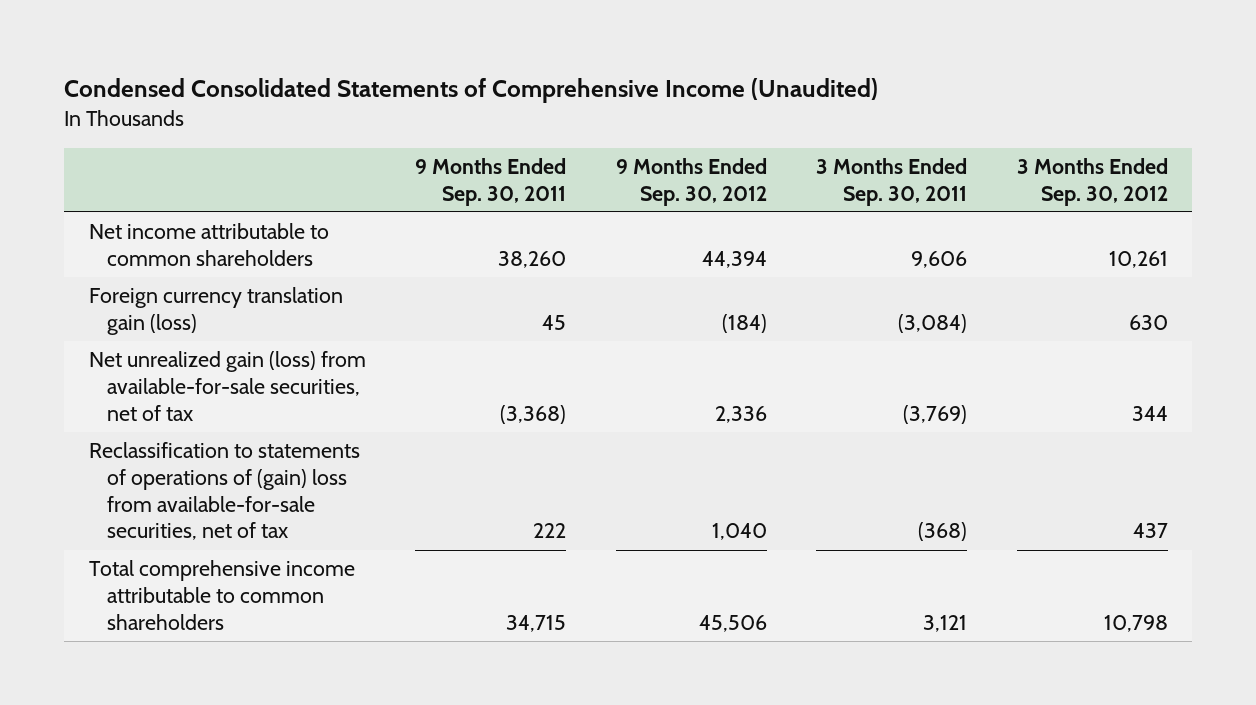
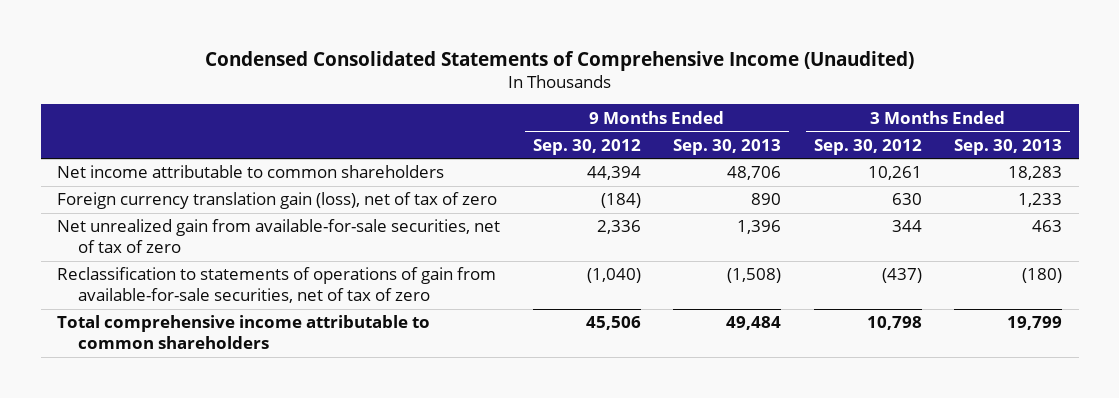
[415,157,567,206] 9 Months Ended Sep. 30, 2011 -> none
[816,157,968,206] 3 Months Ended Sep. 30, 2011 -> none
none -> [673,138,782,155] Sep. 30, 2013
none -> [954,138,1063,155] Sep. 30, 2013
[88,287,343,335] Foreign currency translation gain (loss) -> [57,192,498,210] Foreign currency translation gain (loss), net of tax of zero
[88,351,366,421] Net unrealized gain (loss) from available-for-sale securities, net of tax -> [57,219,501,254] Net unrealized gain from available-for-sale securities, net of tax of zero
[88,442,360,541] Reclassification to statements of operations of (gain) loss from available-for-sale securities, net of tax -> [57,267,497,304] Reclassification to statements of operations of gain from available-for-sale securities, net of tax of zero
[711,523,767,541] 1,040 -> [586,268,641,284] (1,040)
[1132,523,1168,539] 437 -> [881,268,922,284] (437)

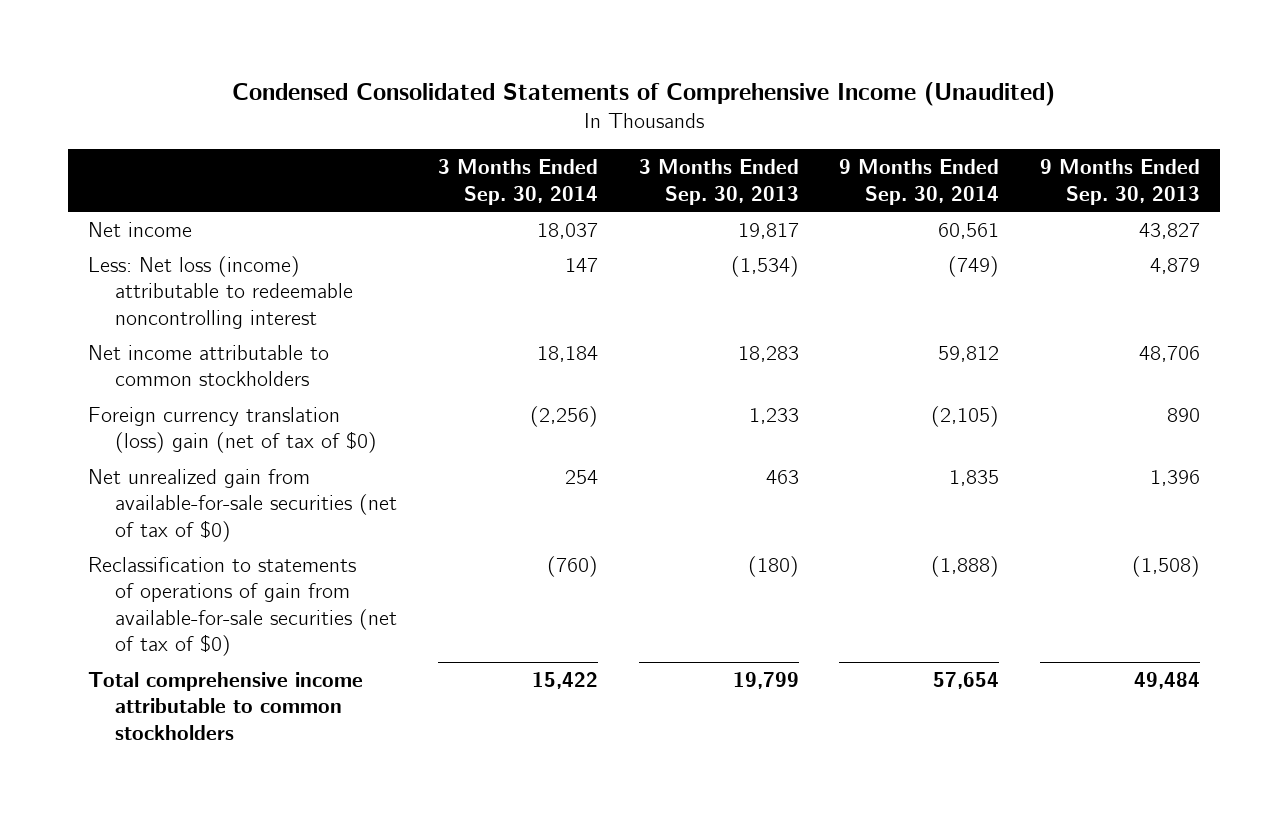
[532,138,641,155] Sep. 30, 2012 -> none
[813,138,922,155] Sep. 30, 2012 -> none
none -> [438,159,599,205] 3 Months Ended Sep. 30, 2014
none -> [839,159,1000,205] 9 Months Ended Sep. 30, 2014
none -> [87,221,192,237] Net income
none -> [87,255,354,329] Less: Net loss (income) attributable to redeemable noncontrolling interest
[57,165,445,179] Net income attributable to common shareholders -> [87,344,329,387] Net income attributable to common stockholders
[57,192,498,210] Foreign currency translation gain (loss), net of tax of zero -> [87,406,378,454] Foreign currency translation (loss) gain (net of tax of $0)
[57,219,501,254] Net unrealized gain from available-for-sale securities, net of tax of zero -> [87,468,398,542] Net unrealized gain from available-for-sale securities (net of tax of $0)
[57,267,497,304] Reclassification to statements of operations of gain from available-for-sale securities, net of tax of zero -> [87,556,398,657] Reclassification to statements of operations of gain from available-for-sale securities (net of tax of $0)
[57,315,431,350] Total comprehensive income attributable to common shareholders -> [87,671,363,740] Total comprehensive income attributable to common stockholders

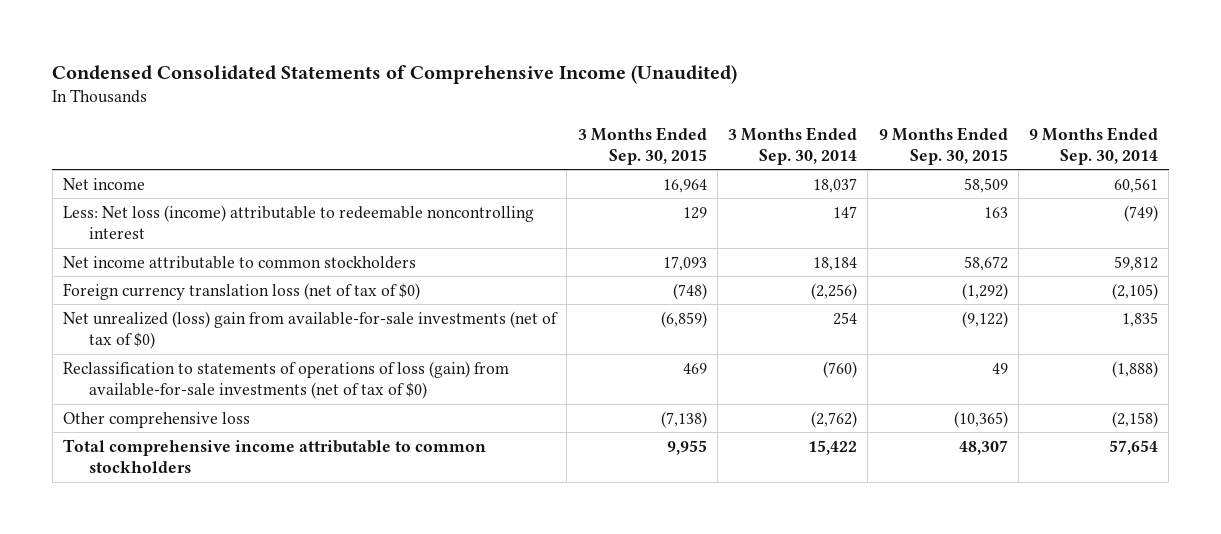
[638,159,799,205] 3 Months Ended Sep. 30, 2013 -> none
[1039,159,1200,205] 9 Months Ended Sep. 30, 2013 -> none
none -> [577,126,707,165] 3 Months Ended Sep. 30, 2015
none -> [878,126,1008,165] 9 Months Ended Sep. 30, 2015
[87,406,378,454] Foreign currency translation (loss) gain (net of tax of $0) -> [63,282,421,300] Foreign currency translation loss (net of tax of $0)
[87,468,398,542] Net unrealized gain from available-for-sale securities (net of tax of $0) -> [63,310,559,350] Net unrealized (loss) gain from available-for-sale investments (net of tax of $0)
[87,556,398,657] Reclassification to statements of operations of gain from available-for-sale securities (net of tax of $0) -> [63,360,510,400] Reclassification to statements of operations of loss (gain) from available-for-sale investments (net of tax of $0)
none -> [63,411,251,428] Other comprehensive loss

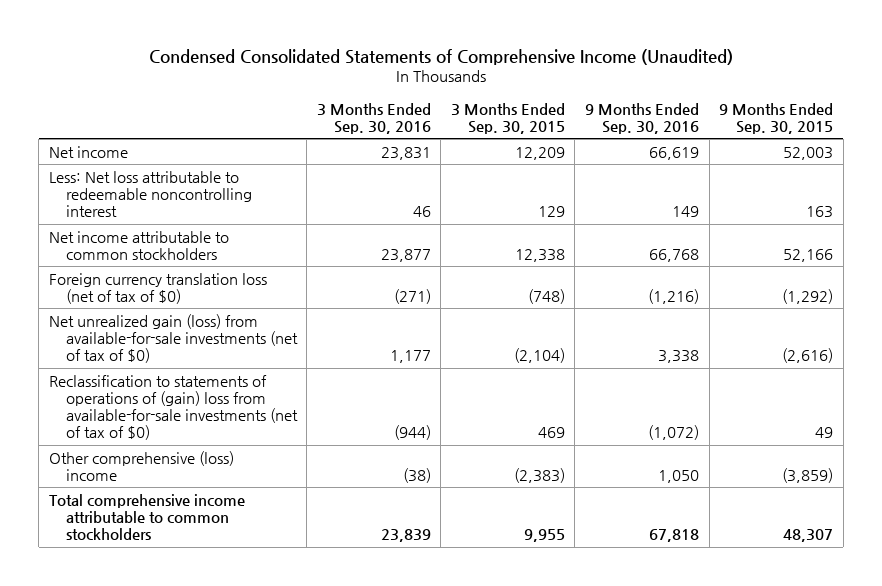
[728,126,858,165] 3 Months Ended Sep. 30, 2014 -> none
[1029,126,1159,165] 9 Months Ended Sep. 30, 2014 -> none
none -> [316,102,431,134] 3 Months Ended Sep. 30, 2016
none -> [584,102,699,134] 9 Months Ended Sep. 30, 2016
[662,178,707,193] 16,964 -> [514,146,565,160] 12,209
[963,177,1008,193] 58,509 -> [783,146,834,160] 52,003
[63,204,535,240] Less: Net loss (income) attributable to redeemable noncontrolling interest -> [48,170,252,218] Less: Net loss attributable to redeemable noncontrolling interest
[662,255,707,271] 17,093 -> [514,248,565,262] 12,338
[963,255,1008,271] 58,672 -> [783,248,834,262] 52,166
[63,310,559,350] Net unrealized (loss) gain from available-for-sale investments (net of tax of $0) -> [48,313,298,364] Net unrealized gain (loss) from available-for-sale investments (net of tax of $0)
[660,310,707,328] (6,859) -> [513,348,565,364] (2,104)
[961,310,1008,328] (9,122) -> [782,348,834,364] (2,616)
[63,360,510,400] Reclassification to statements of operations of loss (gain) from available-for-sale investments (net of tax of $0) -> [48,374,298,441] Reclassification to statements of operations of (gain) loss from available-for-sale investments (net of tax of $0)
[63,411,251,428] Other comprehensive loss -> [48,450,234,481] Other comprehensive (loss) income
[660,410,707,428] (7,138) -> [513,467,565,483] (2,383)
[953,410,1008,428] (10,365) -> [782,467,834,483] (3,859)

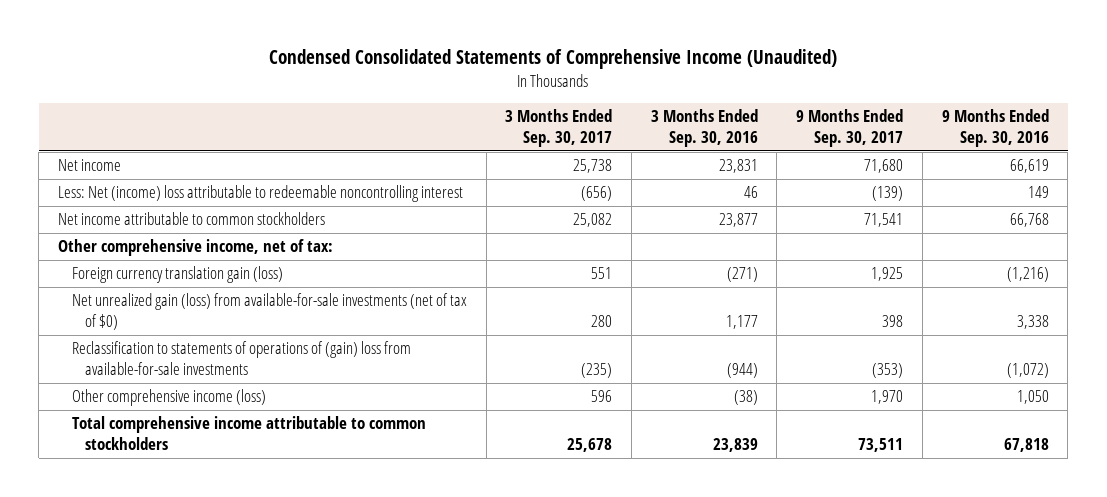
[450,102,565,134] 3 Months Ended Sep. 30, 2015 -> none
[719,102,834,134] 9 Months Ended Sep. 30, 2015 -> none
none -> [505,109,613,148] 3 Months Ended Sep. 30, 2017
none -> [796,109,904,148] 9 Months Ended Sep. 30, 2017
[48,170,252,218] Less: Net loss attributable to redeemable noncontrolling interest -> [58,185,464,203] Less: Net (income) loss attributable to redeemable noncontrolling interest
none -> [58,239,334,257] Other comprehensive income, net of tax:
[48,272,267,304] Foreign currency translation loss (net of tax of $0) -> [71,266,283,284] Foreign currency translation gain (loss)
[48,374,298,441] Reclassification to statements of operations of (gain) loss from available-for-sale investments (net of tax of $0) -> [71,341,411,376] Reclassification to statements of operations of (gain) loss from available-for-sale investments
[48,450,234,481] Other comprehensive (loss) income -> [71,389,266,407] Other comprehensive income (loss)

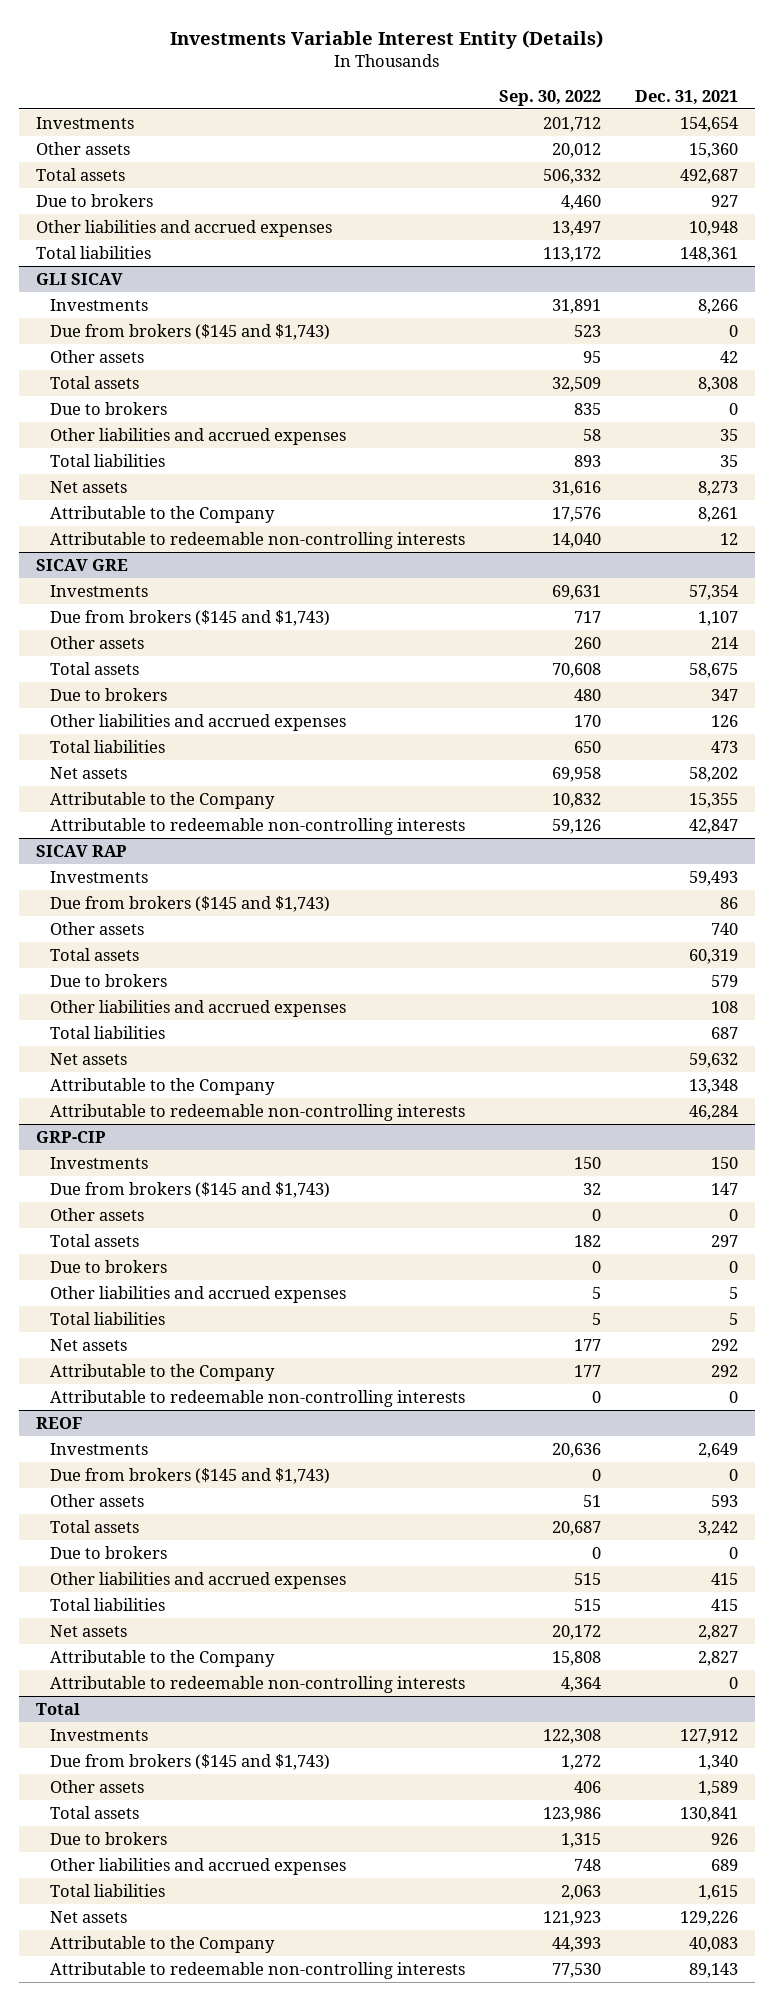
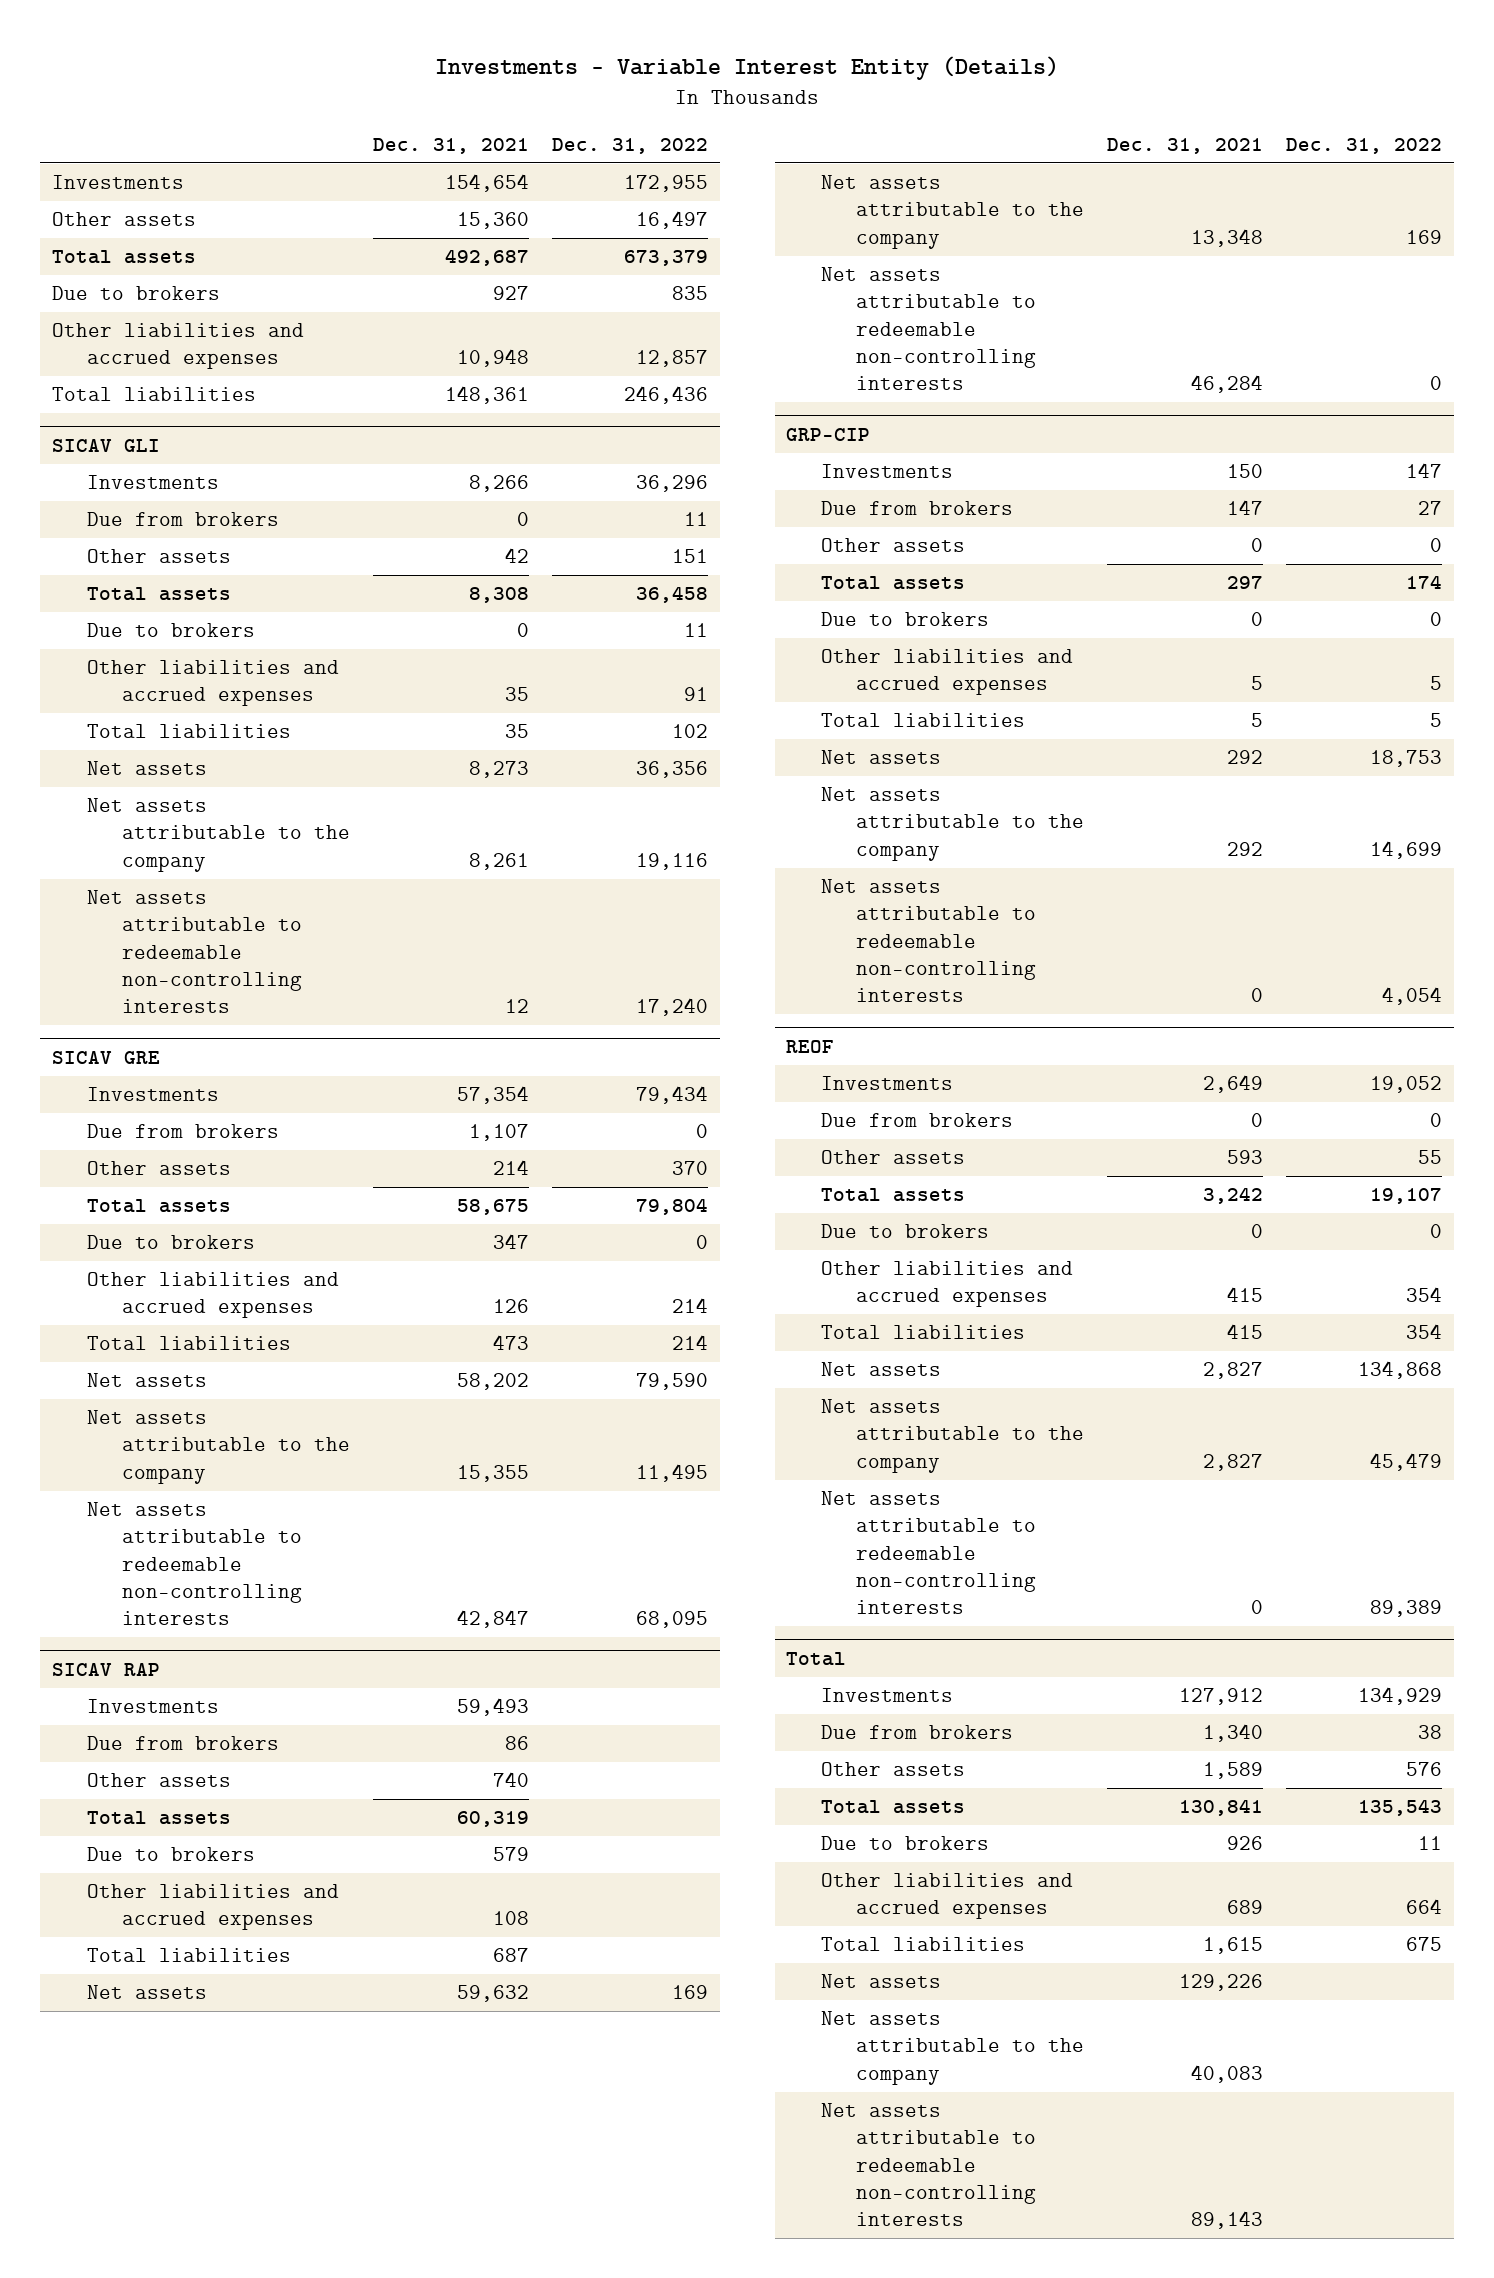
[170,29,604,49] Investments Variable Interest Entity (Details) -> [435,56,1060,81] Investments - Variable Interest Entity (Details)
[498,89,601,106] Sep. 30, 2022 -> none
none -> [552,138,709,155] Dec. 31, 2022
[36,272,124,285] GLI SICAV -> [52,438,161,452] SICAV GLI
[50,323,331,340] Due from brokers ($145 and $1,743) -> [86,512,279,527] Due from brokers
[50,505,276,523] Attributable to the Company -> [86,798,350,872] Net assets attributable to the company
[50,531,466,549] Attributable to redeemable non-controlling interests -> [86,890,302,1014] Net assets attributable to redeemable non-controlling interests
[50,609,331,626] Due from brokers ($145 and $1,743) -> [86,1124,279,1139] Due from brokers
[50,791,276,809] Attributable to the Company -> [86,1410,350,1484] Net assets attributable to the company
[50,817,466,835] Attributable to redeemable non-controlling interests -> [86,1502,302,1626] Net assets attributable to redeemable non-controlling interests
[50,895,331,912] Due from brokers ($145 and $1,743) -> [86,1736,279,1751] Due from brokers
[50,1077,276,1095] Attributable to the Company -> [820,175,1084,249] Net assets attributable to the company
[50,1103,466,1121] Attributable to redeemable non-controlling interests -> [820,267,1036,391] Net assets attributable to redeemable non-controlling interests
[50,1181,331,1198] Due from brokers ($145 and $1,743) -> [820,501,1013,516] Due from brokers
[50,1363,276,1381] Attributable to the Company -> [820,787,1084,861] Net assets attributable to the company
[50,1389,466,1407] Attributable to redeemable non-controlling interests -> [820,879,1036,1003] Net assets attributable to redeemable non-controlling interests
[50,1467,331,1484] Due from brokers ($145 and $1,743) -> [820,1113,1013,1128] Due from brokers
[50,1649,276,1667] Attributable to the Company -> [820,1399,1084,1473] Net assets attributable to the company
[50,1675,466,1693] Attributable to redeemable non-controlling interests -> [820,1491,1036,1615] Net assets attributable to redeemable non-controlling interests
[50,1753,331,1770] Due from brokers ($145 and $1,743) -> [820,1725,1013,1740] Due from brokers
[50,1935,276,1953] Attributable to the Company -> [820,2011,1084,2085] Net assets attributable to the company
[50,1961,466,1979] Attributable to redeemable non-controlling interests -> [820,2103,1036,2227] Net assets attributable to redeemable non-controlling interests

